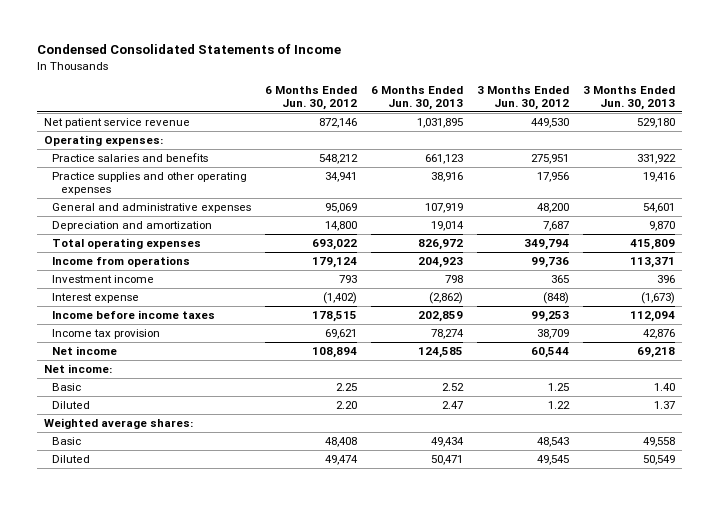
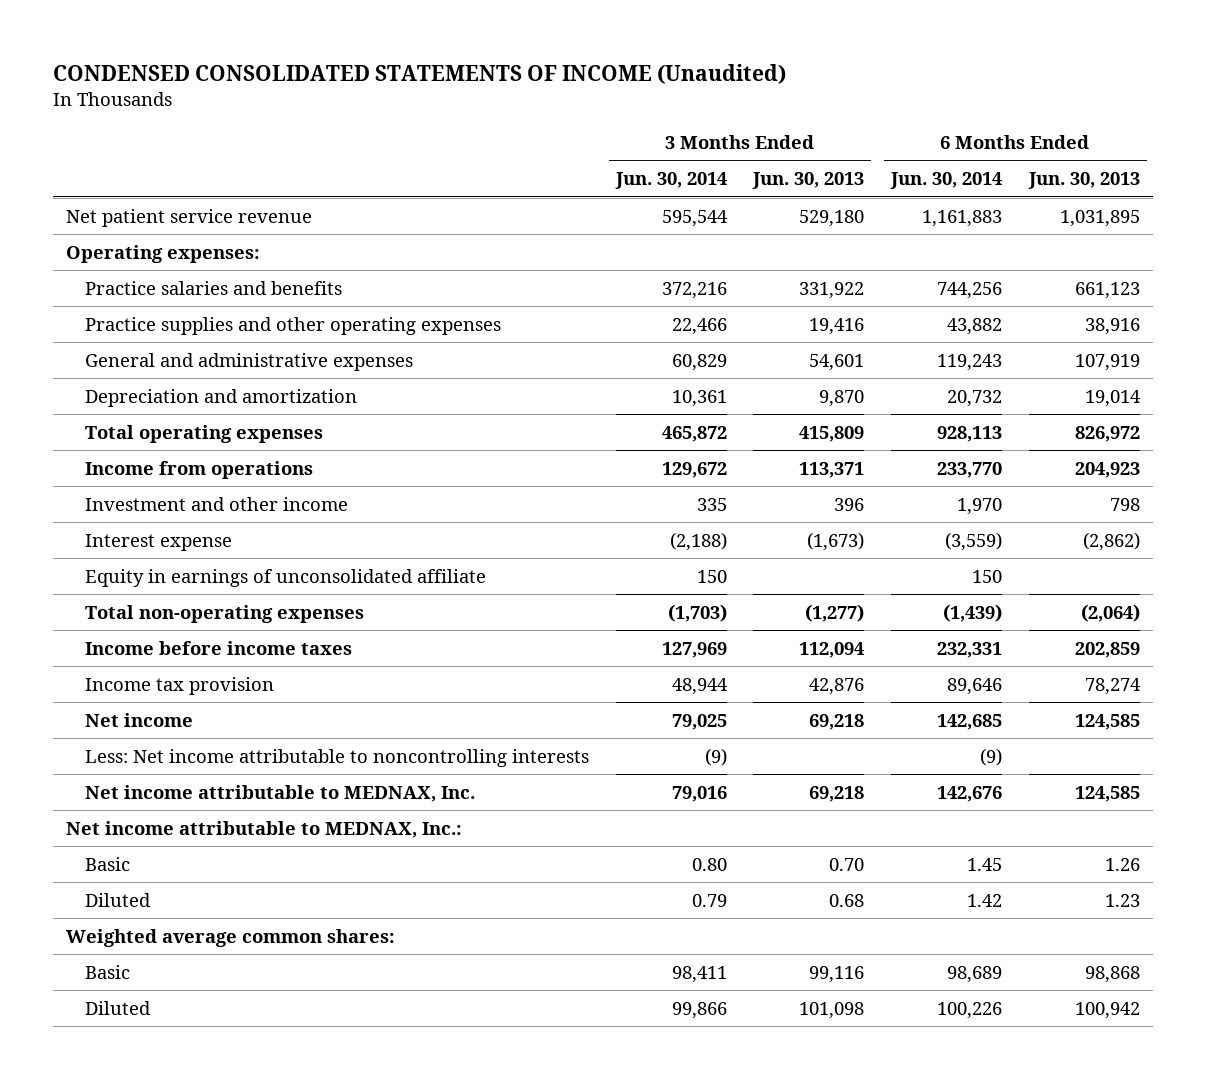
[36,44,341,55] Condensed Consolidated Statements of Income -> [52,64,786,85] CONDENSED CONSOLIDATED STATEMENTS OF INCOME (Unaudited)
[265,85,358,110] 6 Months Ended Jun. 30, 2012 -> none
[477,85,570,110] 3 Months Ended Jun. 30, 2012 -> none
none -> [614,172,727,190] Jun. 30, 2014
none -> [890,172,1003,190] Jun. 30, 2014
[52,274,155,283] Investment income -> [84,496,348,511] Investment and other income
none -> [84,568,486,587] Equity in earnings of unconsolidated affiliate
none -> [84,604,364,623] Total non-operating expenses
none -> [84,748,589,767] Less: Net income attributable to noncontrolling interests
none -> [84,784,475,802] Net income attributable to MEDNAX, Inc.
[43,363,112,373] Net income: -> [65,820,462,838] Net income attributable to MEDNAX, Inc.:
[442,382,465,391] 2.52 -> [1104,857,1140,871] 1.26
[654,382,676,391] 1.40 -> [829,857,865,871] 0.70
[442,400,464,409] 2.47 -> [1104,893,1140,907] 1.23
[654,400,676,409] 1.37 -> [829,893,865,907] 0.68
[43,417,193,429] Weighted average shares: -> [65,928,395,947] Weighted average common shares:
[431,436,465,447] 49,434 -> [1084,965,1140,983] 98,868
[643,436,676,447] 49,558 -> [809,965,865,983] 99,116
[431,454,464,465] 50,471 -> [1074,1001,1140,1019] 100,942
[643,454,676,465] 50,549 -> [799,1001,865,1019] 101,098

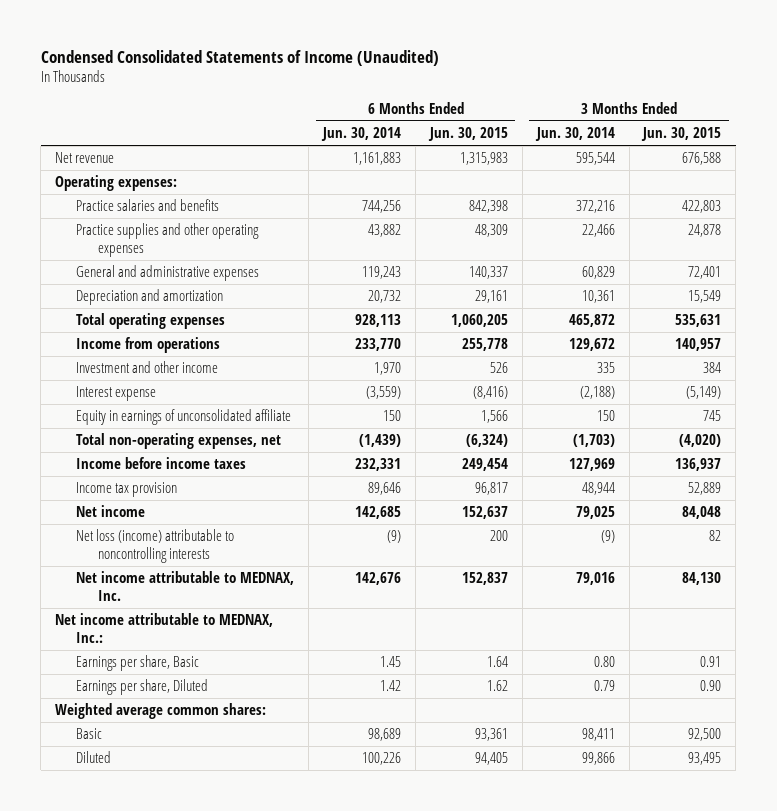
[52,64,786,85] CONDENSED CONSOLIDATED STATEMENTS OF INCOME (Unaudited) -> [40,49,439,66] Condensed Consolidated Statements of Income (Unaudited)
[752,172,865,190] Jun. 30, 2013 -> none
[1027,172,1140,190] Jun. 30, 2013 -> none
none -> [427,126,508,141] Jun. 30, 2015
none -> [641,126,722,141] Jun. 30, 2015
[65,208,312,227] Net patient service revenue -> [55,152,115,164] Net revenue
[84,604,364,623] Total non-operating expenses -> [76,433,282,450] Total non-operating expenses, net
[84,748,589,767] Less: Net income attributable to noncontrolling interests -> [76,529,235,564] Net loss (income) attributable to noncontrolling interests
[84,856,130,871] Basic -> [76,655,200,672] Earnings per share, Basic
[84,892,151,907] Diluted -> [76,679,209,696] Earnings per share, Diluted

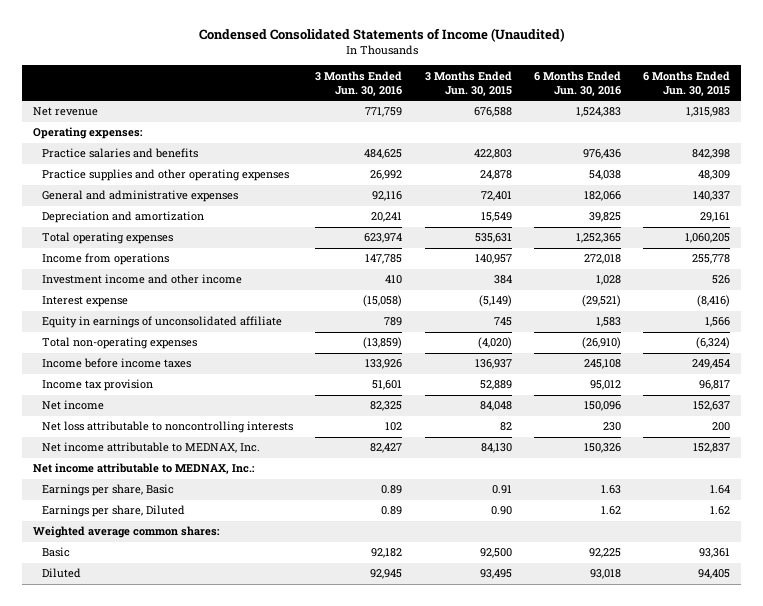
[321,126,402,141] Jun. 30, 2014 -> none
[534,126,615,141] Jun. 30, 2014 -> none
none -> [315,70,403,97] 3 Months Ended Jun. 30, 2016
none -> [533,70,621,97] 6 Months Ended Jun. 30, 2016
[76,361,219,374] Investment and other income -> [41,274,242,285] Investment income and other income
[76,433,282,450] Total non-operating expenses, net -> [41,337,197,350] Total non-operating expenses
[76,529,235,564] Net loss (income) attributable to noncontrolling interests -> [41,421,293,434] Net loss attributable to noncontrolling interests

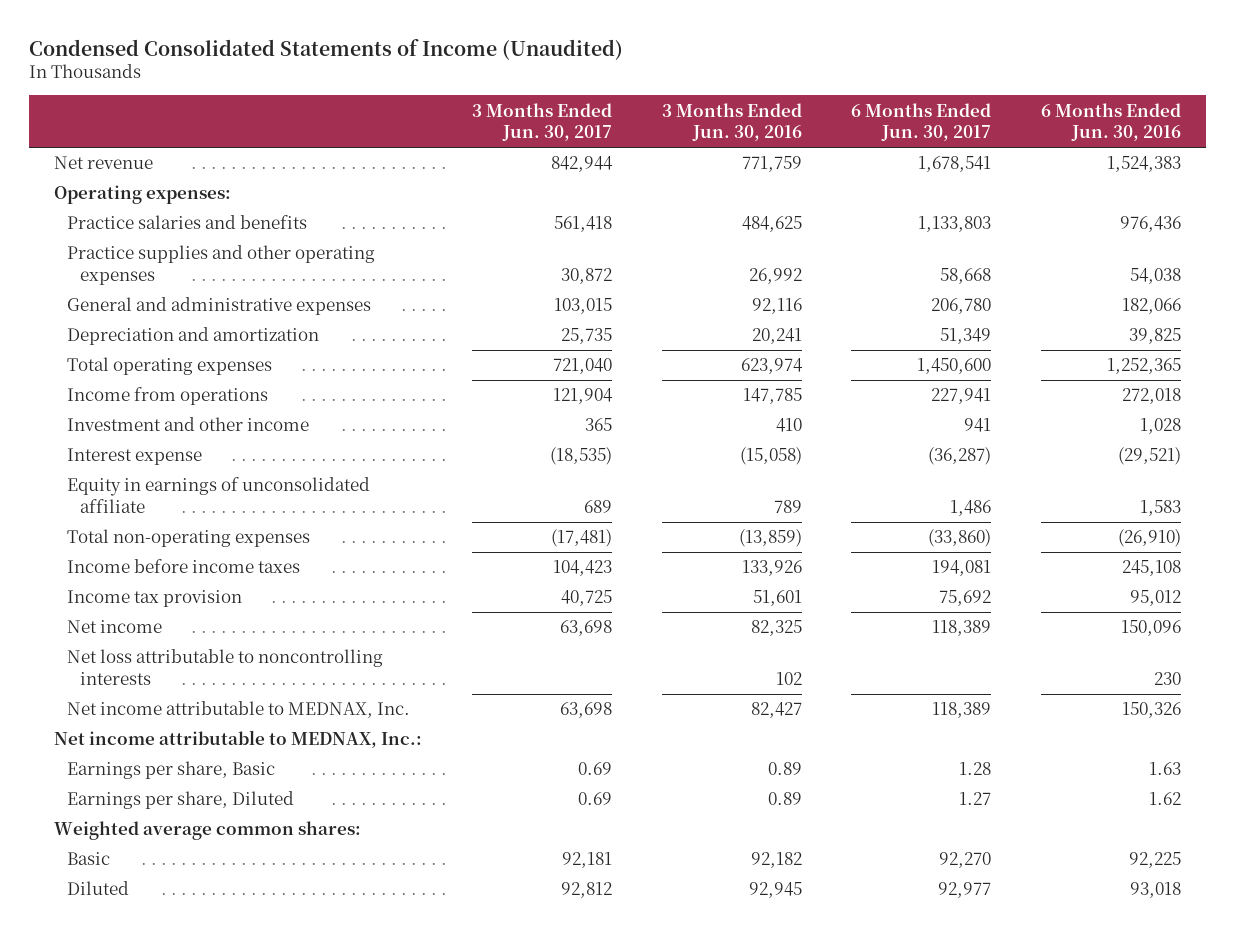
[424,70,512,97] 3 Months Ended Jun. 30, 2015 -> none
[643,70,731,97] 6 Months Ended Jun. 30, 2015 -> none
none -> [471,102,612,142] 3 Months Ended Jun. 30, 2017
none -> [851,102,992,142] 6 Months Ended Jun. 30, 2017
[41,274,242,285] Investment income and other income -> [67,417,310,432] Investment and other income

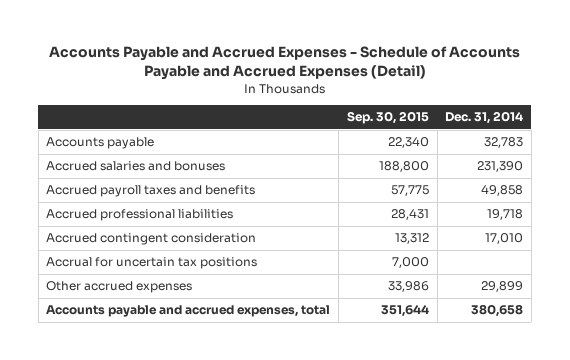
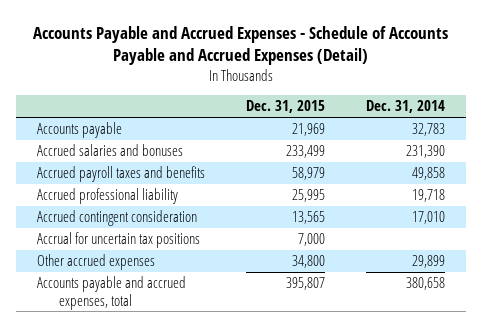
[346,111,429,125] Sep. 30, 2015 -> none
none -> [245,100,325,114] Dec. 31, 2015
[46,209,234,222] Accrued professional liabilities -> [36,188,178,205] Accrued professional liability

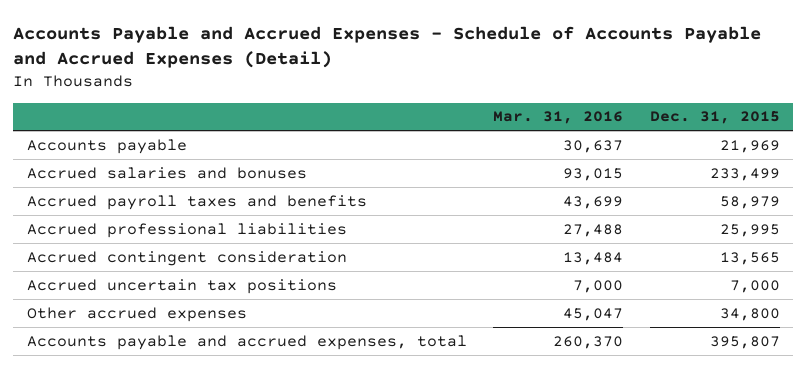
[366,100,446,114] Dec. 31, 2014 -> none
none -> [493,111,624,125] Mar. 31, 2016
[36,188,178,205] Accrued professional liability -> [26,222,347,238] Accrued professional liabilities
[36,232,200,249] Accrual for uncertain tax positions -> [26,278,337,294] Accrued uncertain tax positions

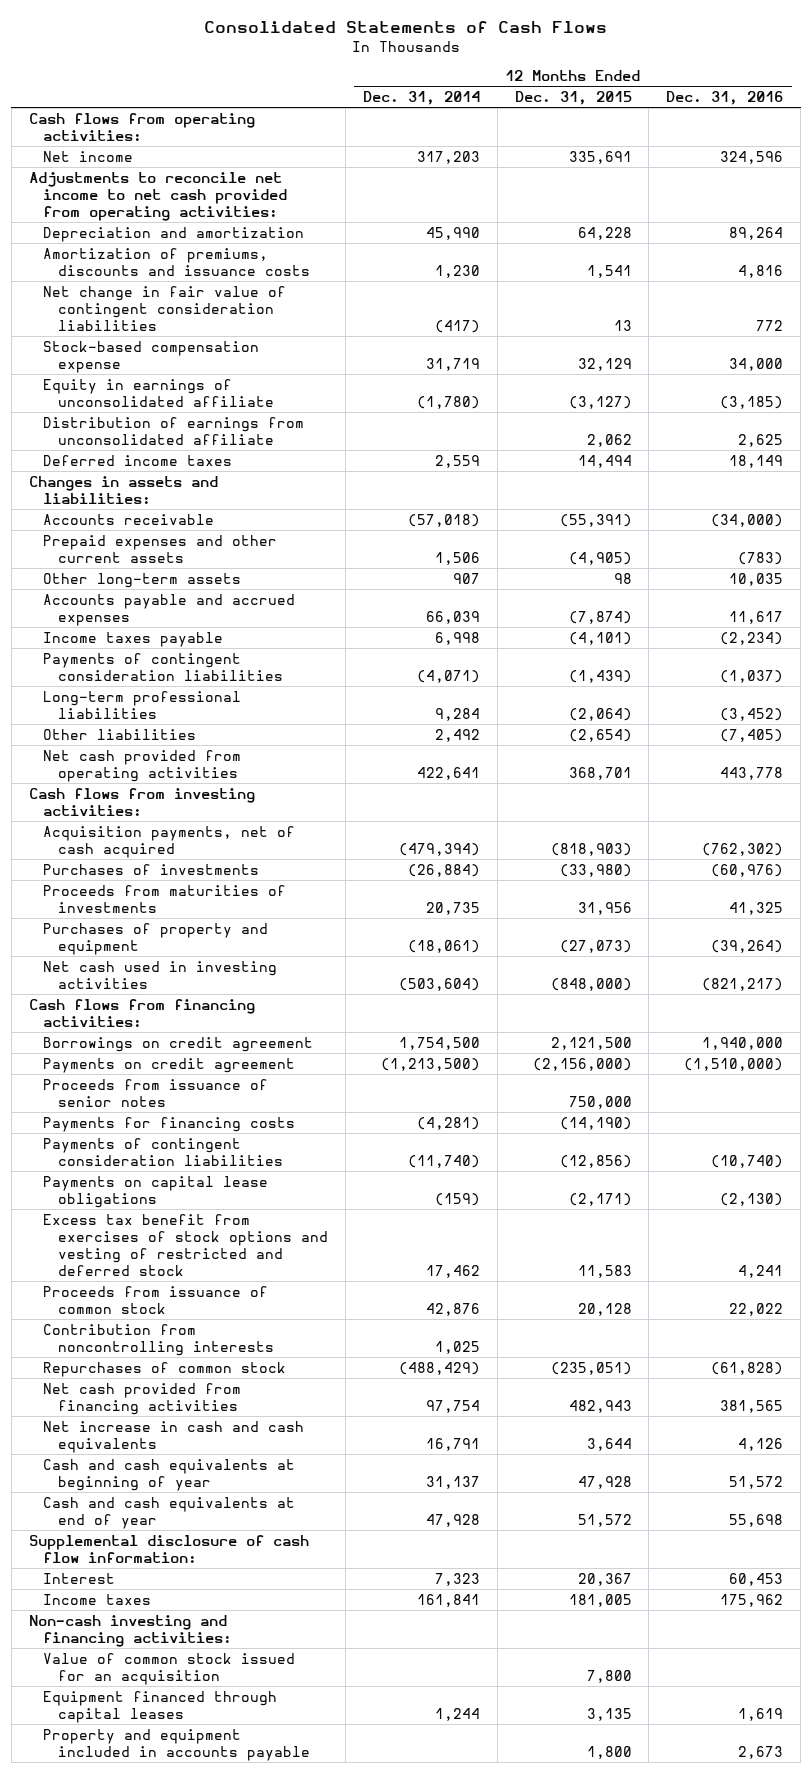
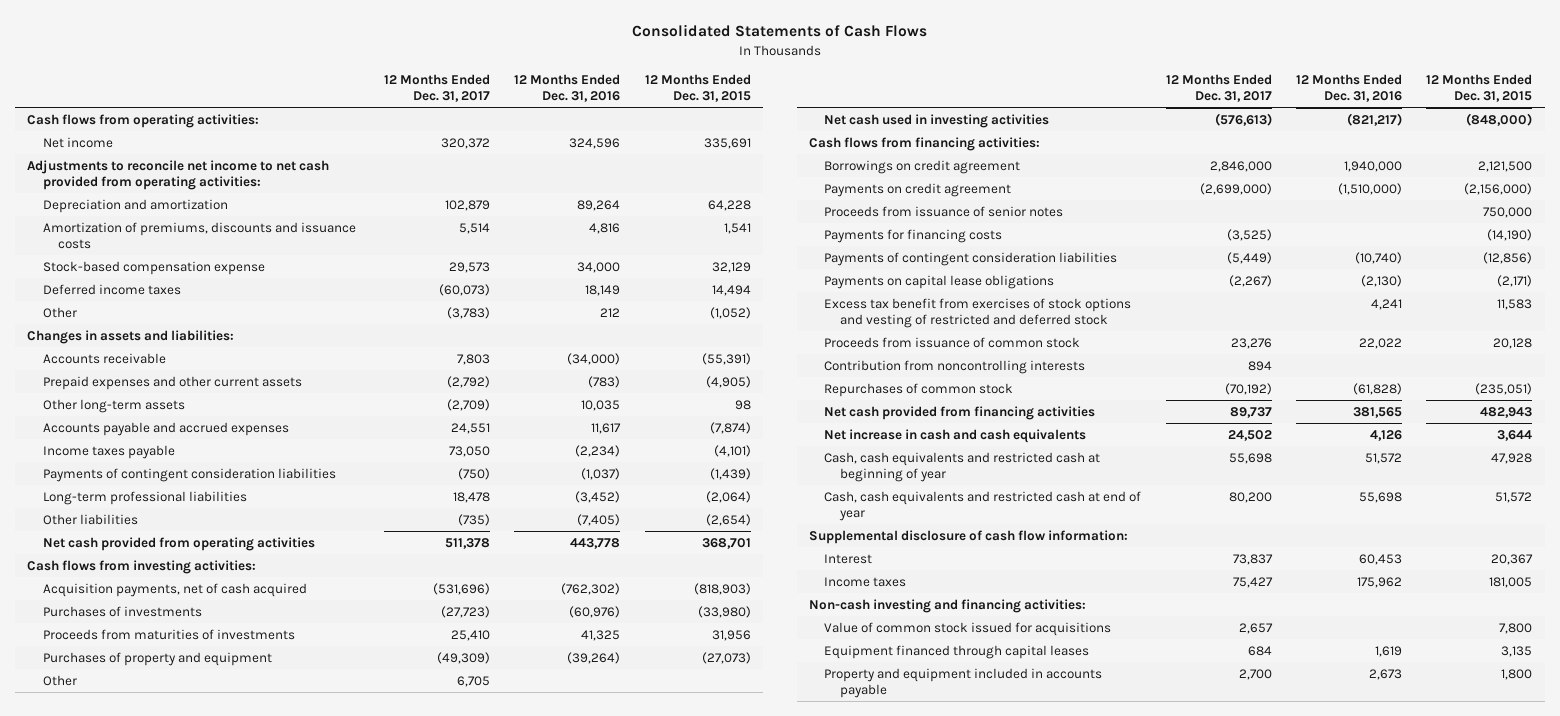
[362,91,480,106] Dec. 31, 2014 -> none
none -> [384,73,491,103] 12 Months Ended Dec. 31, 2017
[43,285,287,331] Net change in fair value of contingent consideration liabilities -> none
[43,378,275,407] Equity in earnings of unconsolidated affiliate -> none
[43,416,305,445] Distribution of earnings from unconsolidated affiliate -> none
none -> [42,306,77,318] Other
none -> [42,674,77,686] Other
[43,1458,296,1491] Cash and cash equivalents at beginning of year -> [824,451,1101,482] Cash, cash equivalents and restricted cash at beginning of year
[43,1496,296,1529] Cash and cash equivalents at end of year -> [824,490,1142,521] Cash, cash equivalents and restricted cash at end of year
[43,1652,296,1685] Value of common stock issued for an acquisition -> [824,621,1112,636] Value of common stock issued for acquisitions

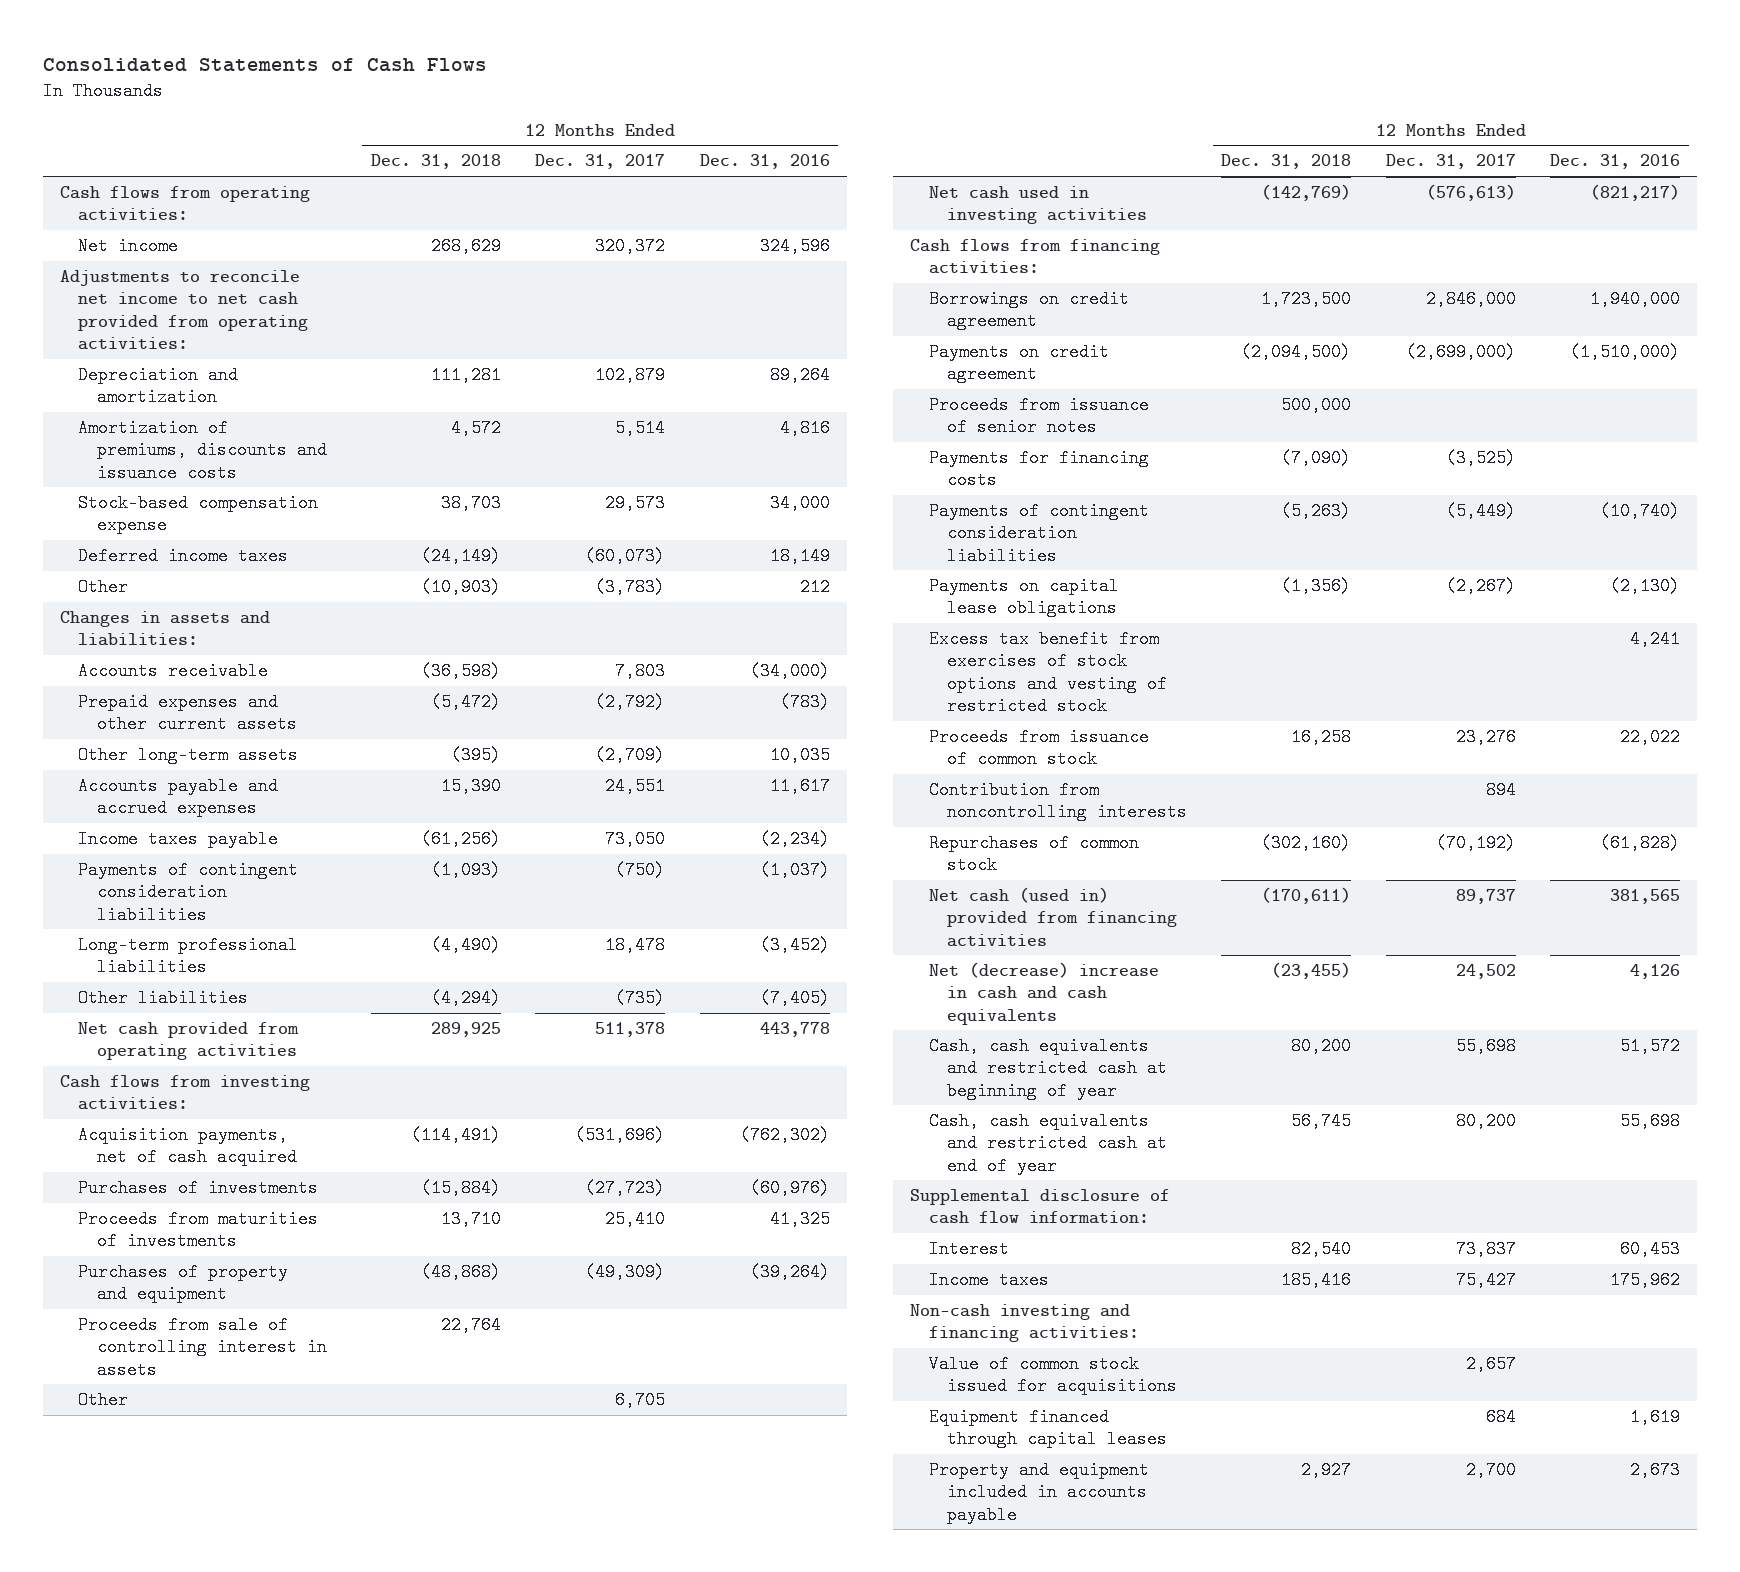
[644,73,751,103] 12 Months Ended Dec. 31, 2015 -> none
none -> [371,154,502,170] Dec. 31, 2018
none -> [78,1315,327,1379] Proceeds from sale of controlling interest in assets
[824,297,1132,328] Excess tax benefit from exercises of stock options and vesting of restricted and deferred stock -> [928,629,1168,716] Excess tax benefit from exercises of stock options and vesting of restricted stock
[824,405,1096,420] Net cash provided from financing activities -> [928,886,1178,947] Net cash (used in) provided from financing activities
[824,428,1087,443] Net increase in cash and cash equivalents -> [928,961,1159,1025] Net (decrease) increase in cash and cash equivalents

